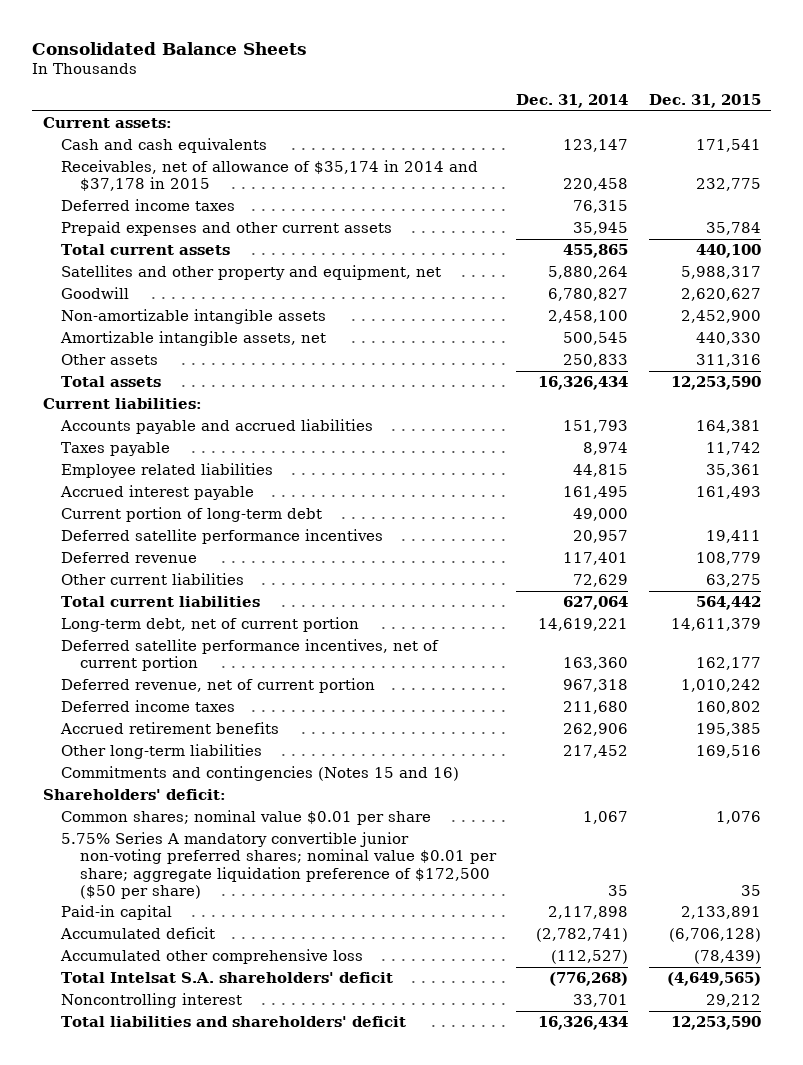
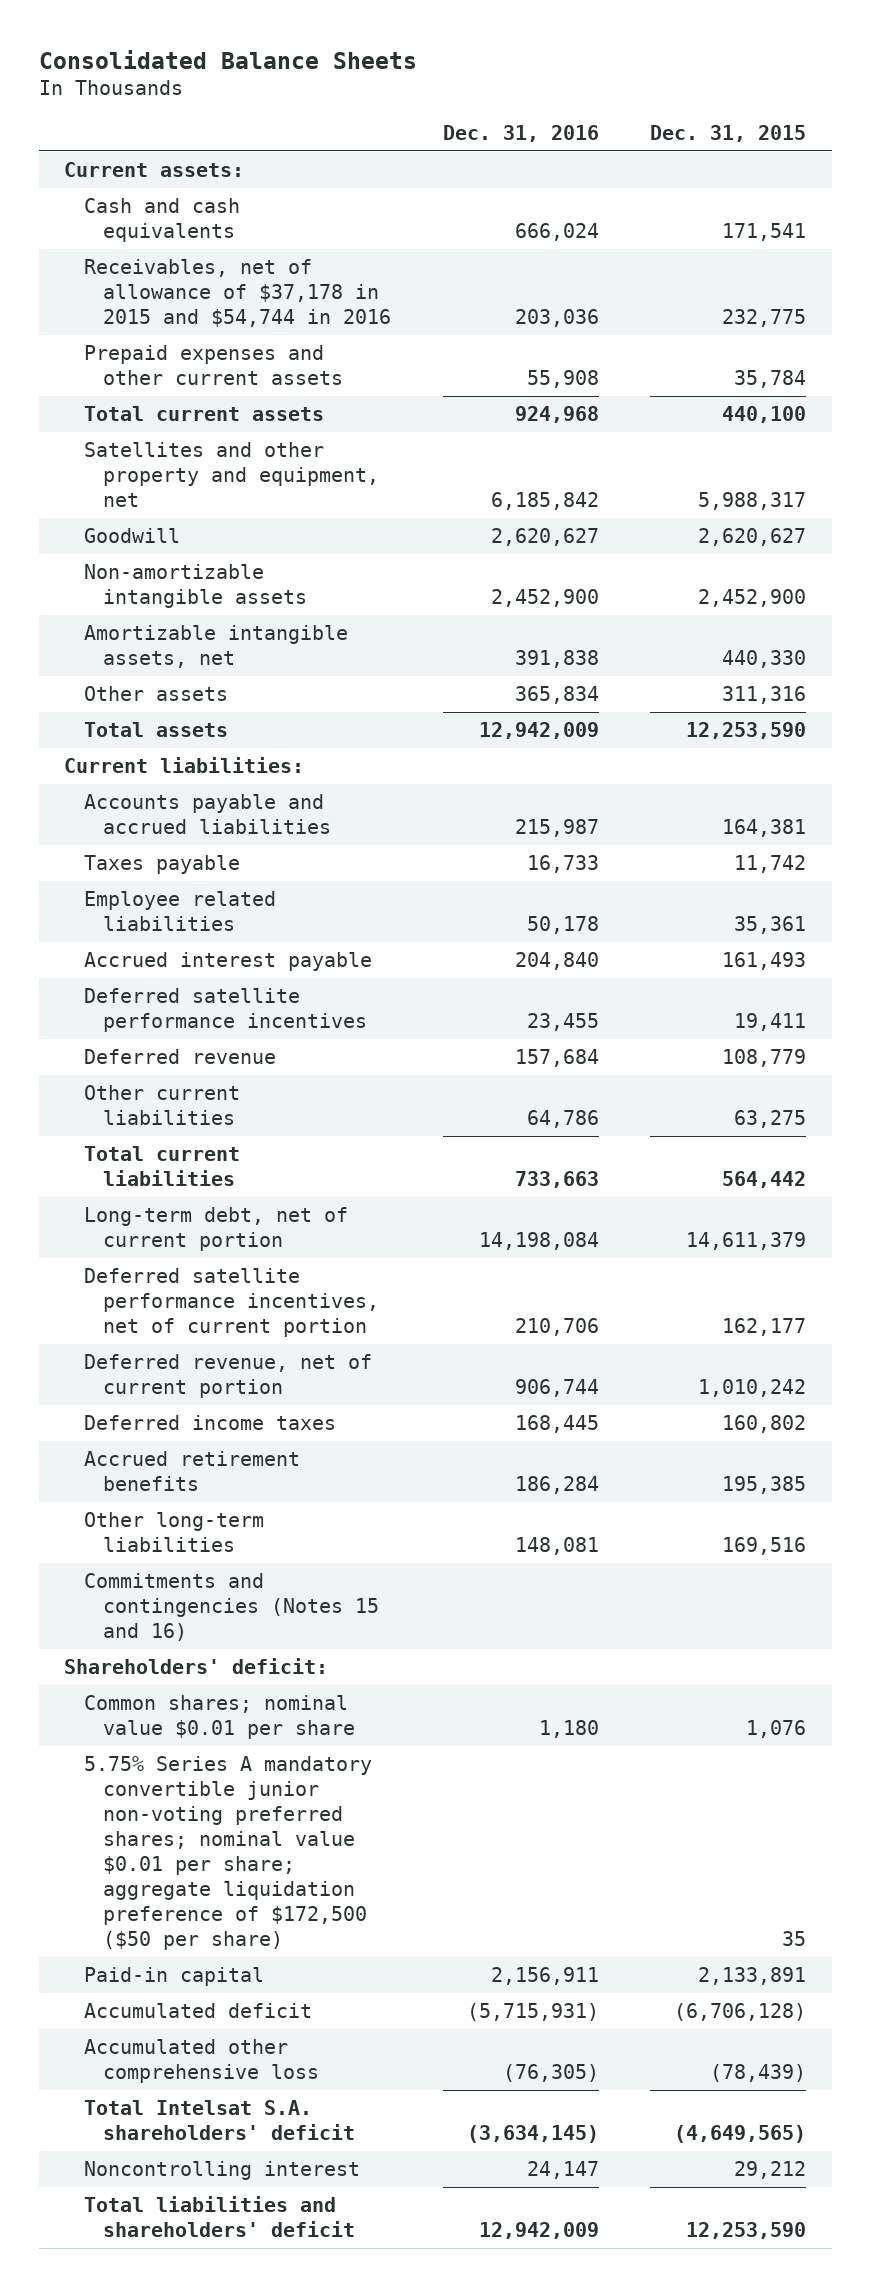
[516,94,629,109] Dec. 31, 2014 -> none
none -> [442,124,599,142] Dec. 31, 2016
[61,199,236,212] Deferred income taxes -> none
[61,160,479,192] Receivables, net of allowance of $35,174 in 2014 and $37,178 in 2015 -> [83,259,392,328] Receivables, net of allowance of $37,178 in 2015 and $54,744 in 2016
[61,507,323,523] Current portion of long-term debt -> none

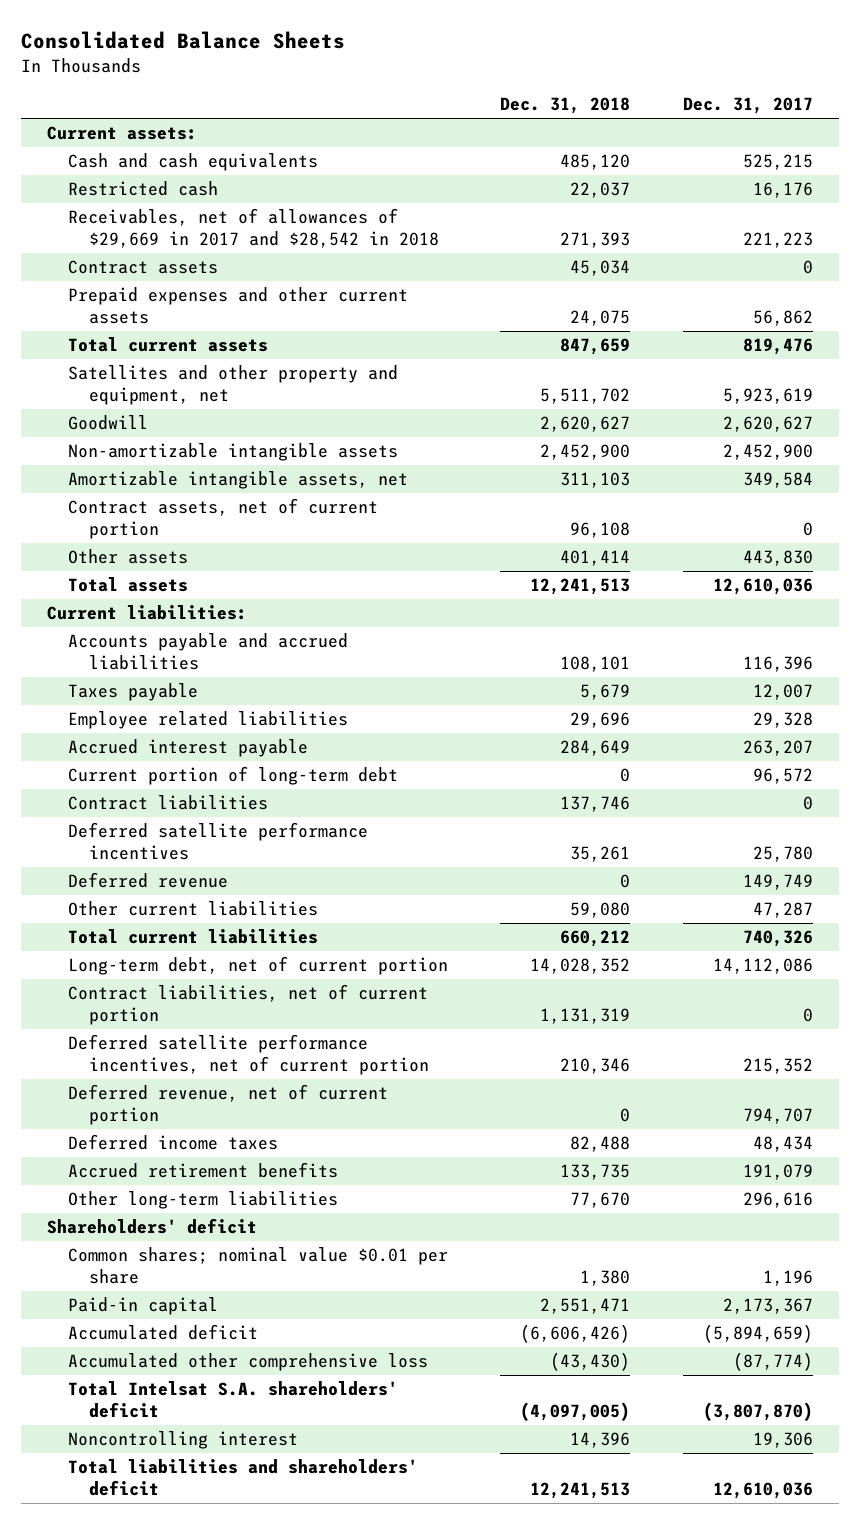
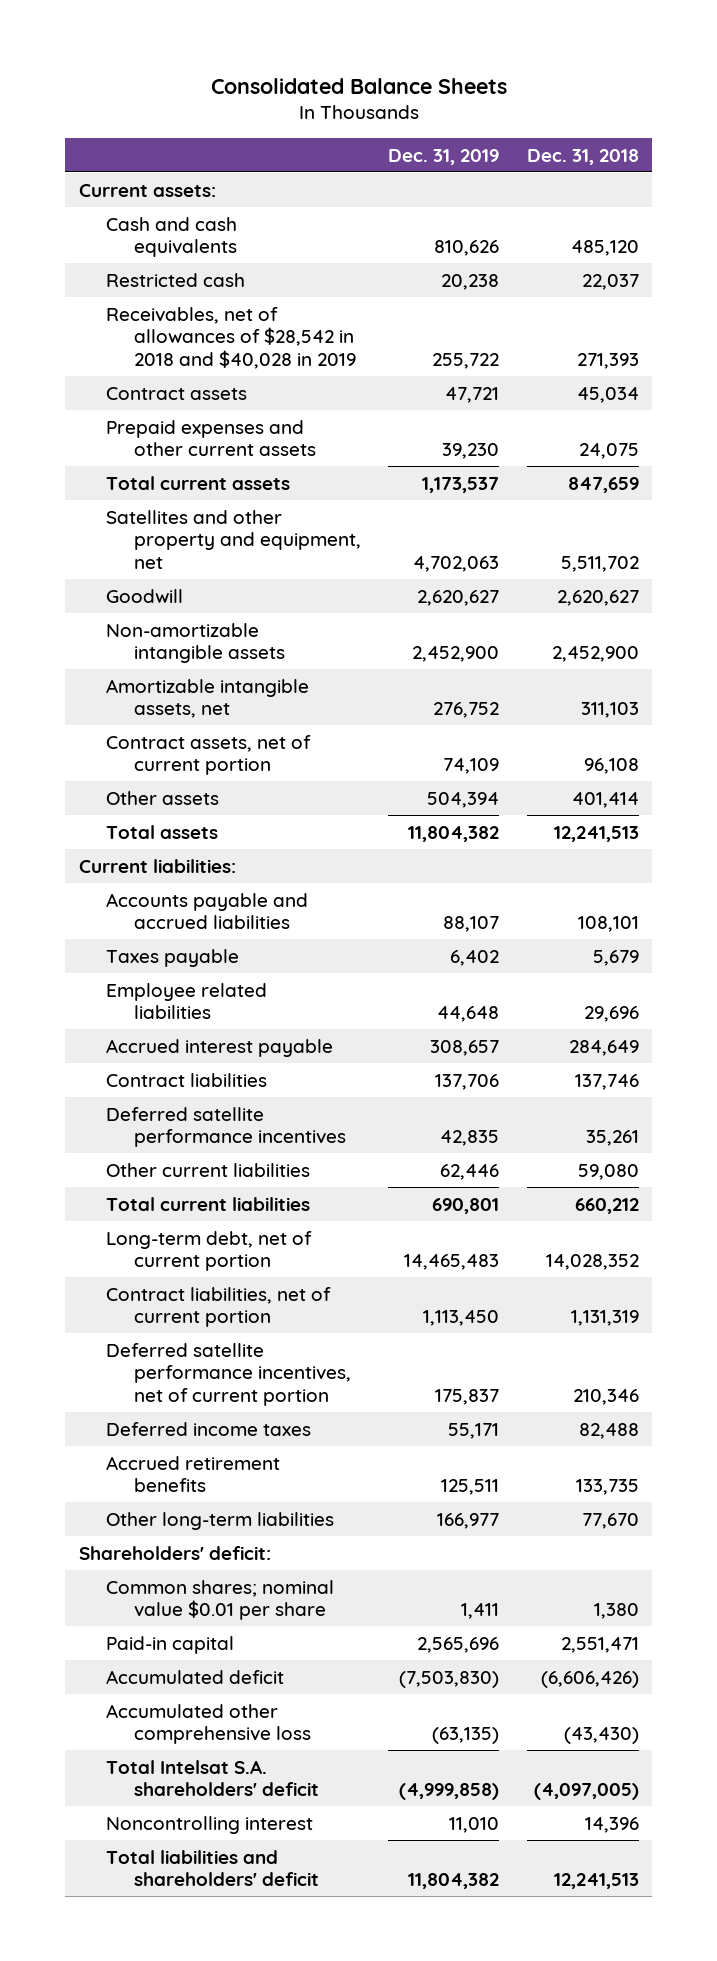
[682,97,813,115] Dec. 31, 2017 -> none
none -> [388,148,500,165] Dec. 31, 2019
[68,208,440,248] Receivables, net of allowances of $29,669 in 2017 and $28,542 in 2018 -> [106,306,356,369] Receivables, net of allowances of $28,542 in 2018 and $40,028 in 2019
[68,766,399,786] Current portion of long-term debt -> none
[68,872,229,889] Deferred revenue -> none
[68,1084,389,1125] Deferred revenue, net of current portion -> none
[46,1218,257,1235] Shareholders' deficit -> [78,1545,271,1560] Shareholders' deficit:

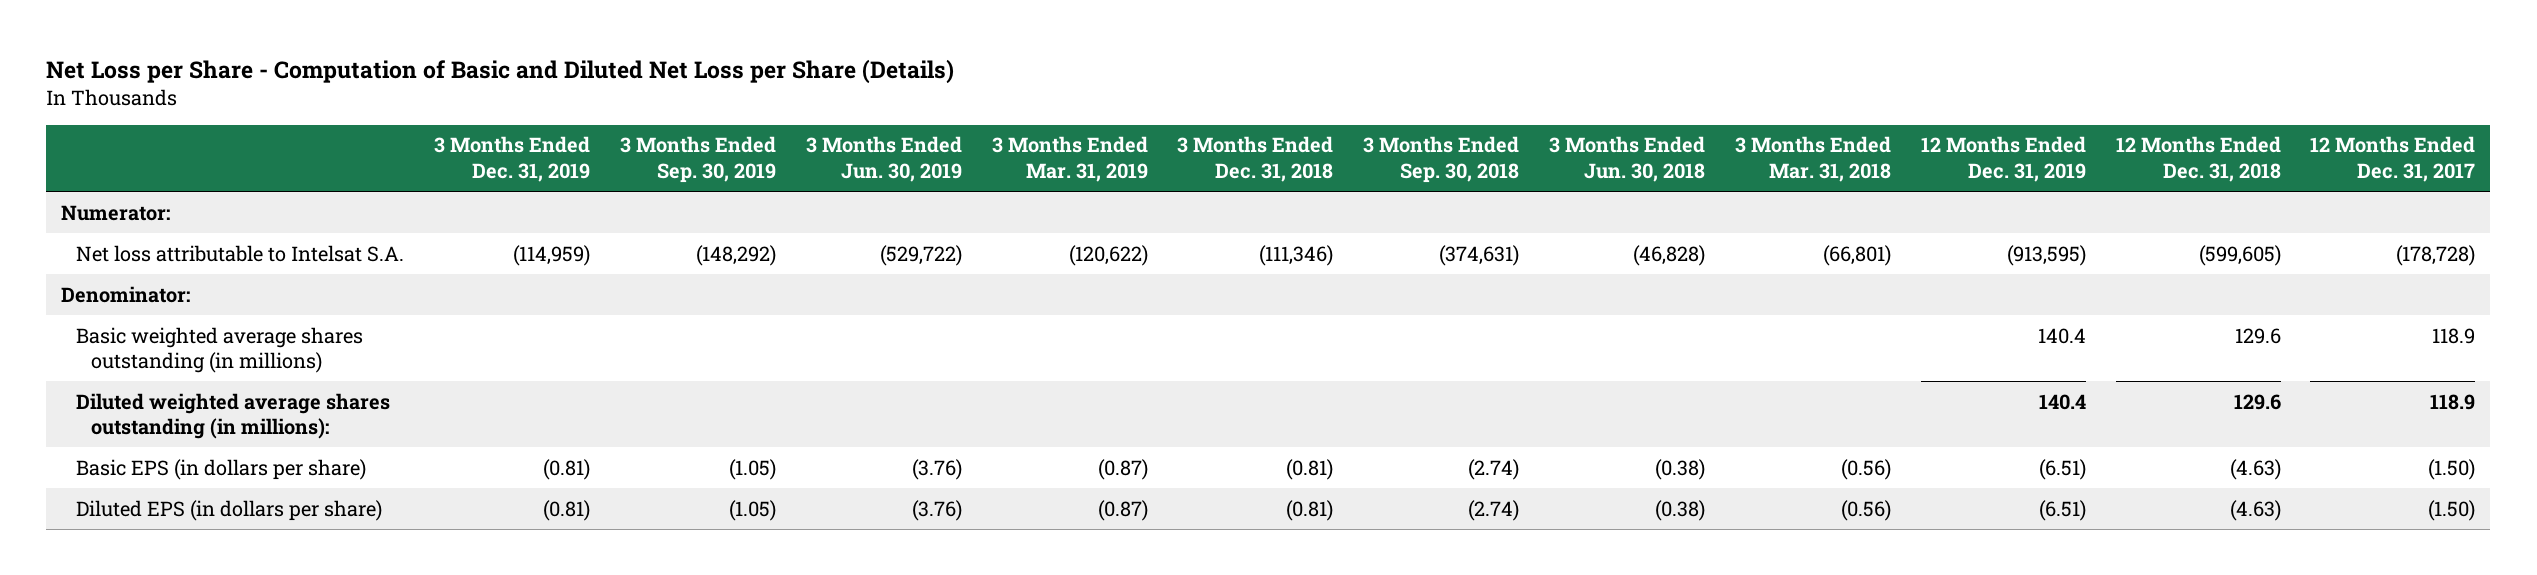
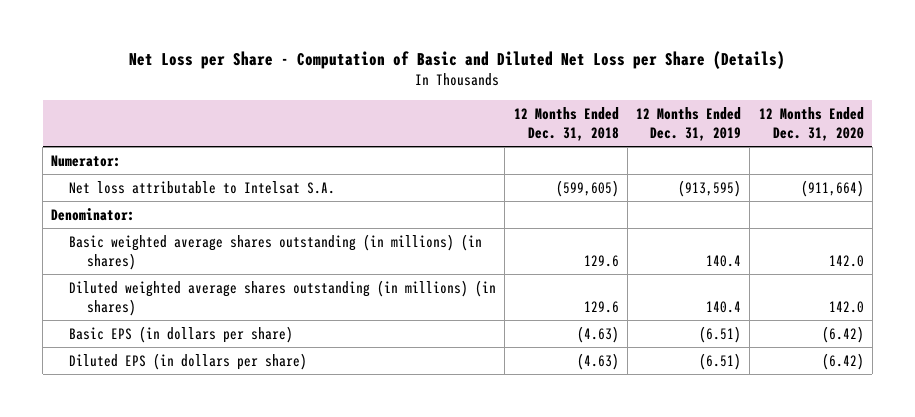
[434,136,591,182] 3 Months Ended Dec. 31, 2019 -> none
[619,136,776,183] 3 Months Ended Sep. 30, 2019 -> none
[805,136,962,182] 3 Months Ended Jun. 30, 2019 -> none
[991,136,1148,182] 3 Months Ended Mar. 31, 2019 -> none
[1177,136,1334,182] 3 Months Ended Dec. 31, 2018 -> none
[1363,136,1520,183] 3 Months Ended Sep. 30, 2018 -> none
[1549,136,1706,182] 3 Months Ended Jun. 30, 2018 -> none
[1734,136,1891,182] 3 Months Ended Mar. 31, 2018 -> none
[2310,136,2476,182] 12 Months Ended Dec. 31, 2017 -> none
none -> [758,107,864,141] 12 Months Ended Dec. 31, 2020
[76,326,364,374] Basic weighted average shares outstanding (in millions) -> [69,233,483,270] Basic weighted average shares outstanding (in millions) (in shares)
[76,392,391,440] Diluted weighted average shares outstanding (in millions): -> [69,279,497,316] Diluted weighted average shares outstanding (in millions) (in shares)

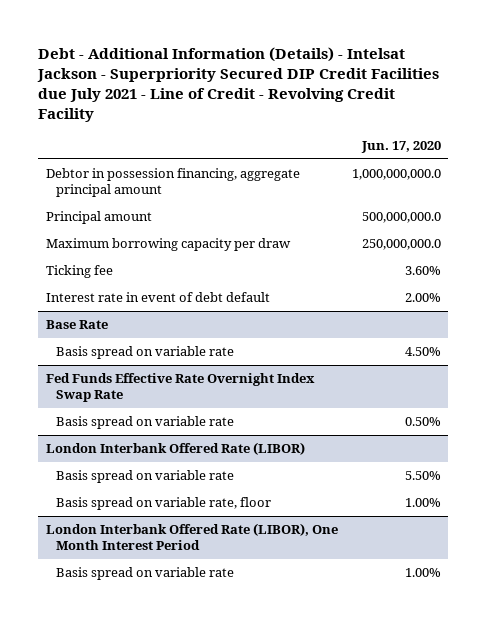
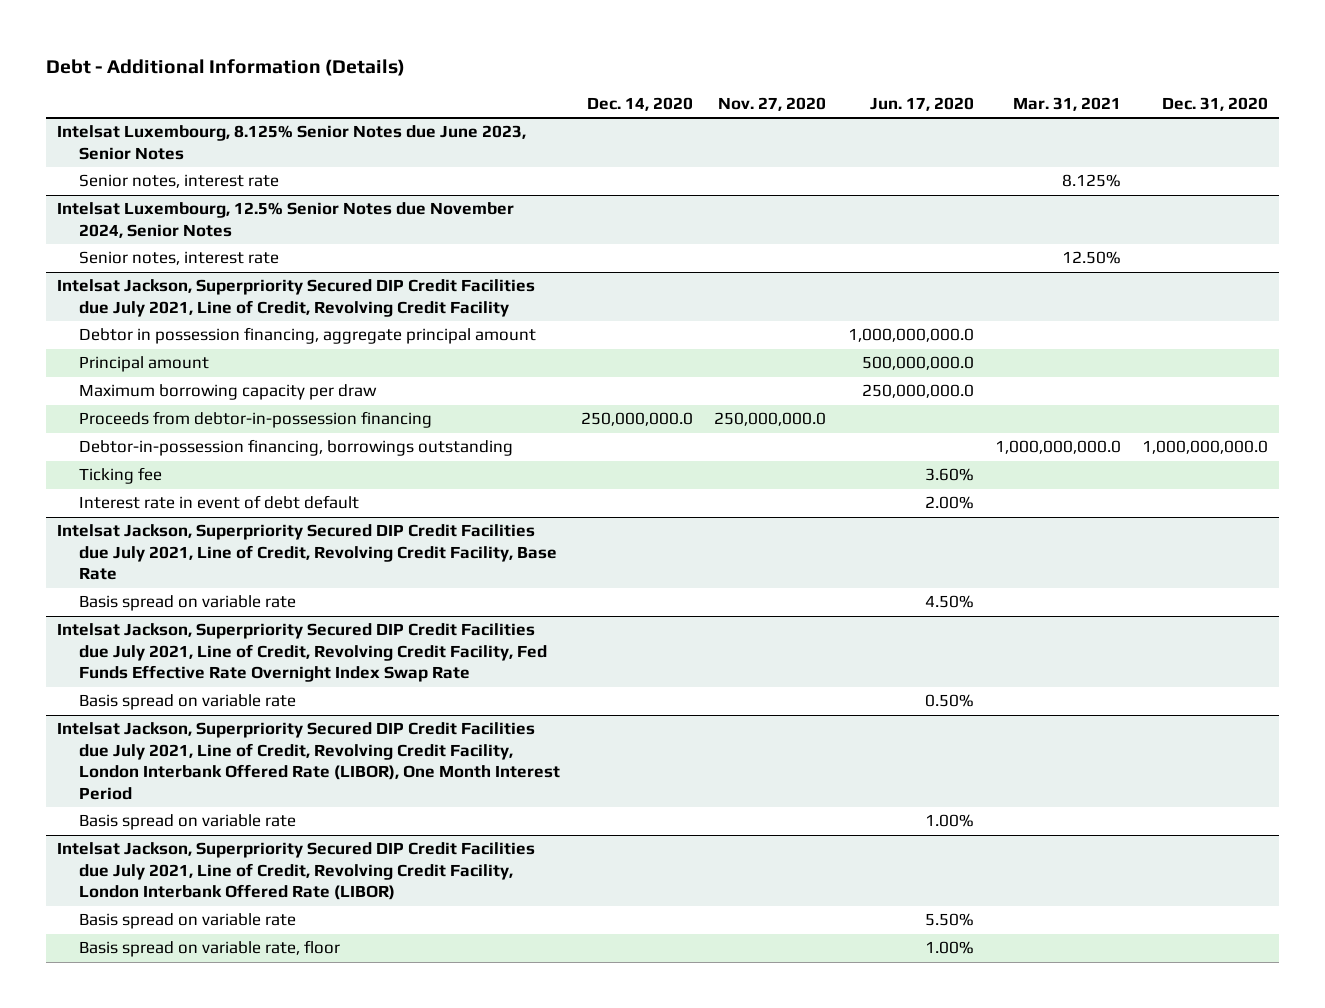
[37,46,440,123] Debt - Additional Information (Details) - Intelsat Jackson - Superpriority Secured DIP Credit Facilities due July 2021 - Line of Credit - Revolving Credit Facility -> [46,58,406,76] Debt - Additional Information (Details)
none -> [587,96,694,111] Dec. 14, 2020
none -> [718,96,827,111] Nov. 27, 2020
none -> [1012,96,1121,111] Mar. 31, 2021
none -> [1162,96,1269,111] Dec. 31, 2020
none -> [57,125,527,160] Intelsat Luxembourg, 8.125% Senior Notes due June 2023, Senior Notes
none -> [78,174,279,189] Senior notes, interest rate
none -> [57,202,515,238] Intelsat Luxembourg, 12.5% Senior Notes due November 2024, Senior Notes
none -> [78,251,279,266] Senior notes, interest rate
none -> [57,279,536,317] Intelsat Jackson, Superpriority Secured DIP Credit Facilities due July 2021, Line of Credit, Revolving Credit Facility
none -> [78,411,432,429] Proceeds from debtor-in-possession financing
none -> [78,439,513,457] Debtor-in-possession financing, borrowings outstanding
[45,319,108,329] Base Rate -> none
none -> [57,524,557,581] Intelsat Jackson, Superpriority Secured DIP Credit Facilities due July 2021, Line of Credit, Revolving Credit Facility, Base Rate
[45,372,315,403] Fed Funds Effective Rate Overnight Index Swap Rate -> none
none -> [57,623,547,683] Intelsat Jackson, Superpriority Secured DIP Credit Facilities due July 2021, Line of Credit, Revolving Credit Facility, Fed Funds Effective Rate Overnight Index Swap Rate
[45,441,305,455] London Interbank Offered Rate (LIBOR) -> none
none -> [57,722,560,800] Intelsat Jackson, Superpriority Secured DIP Credit Facilities due July 2021, Line of Credit, Revolving Credit Facility, London Interbank Offered Rate (LIBOR), One Month Interest Period
none -> [78,814,296,831] Basis spread on variable rate
none -> [57,842,536,901] Intelsat Jackson, Superpriority Secured DIP Credit Facilities due July 2021, Line of Credit, Revolving Credit Facility, London Interbank Offered Rate (LIBOR)
[45,522,338,551] London Interbank Offered Rate (LIBOR), One Month Interest Period -> none
[56,566,235,580] Basis spread on variable rate -> none

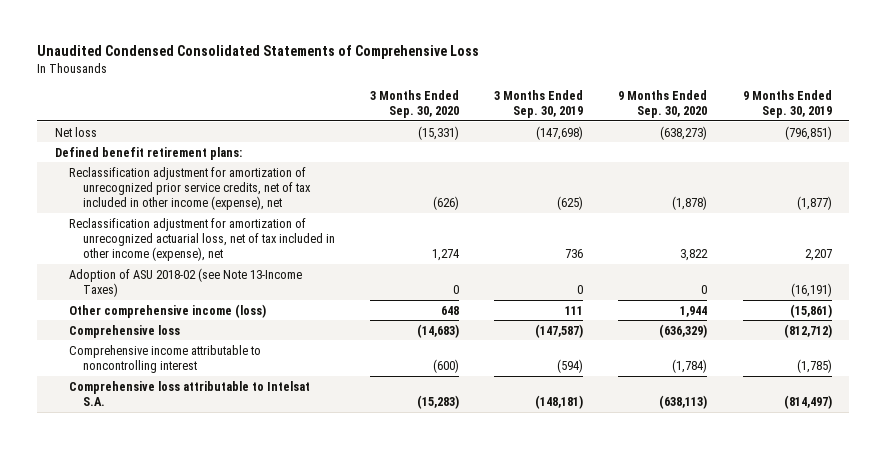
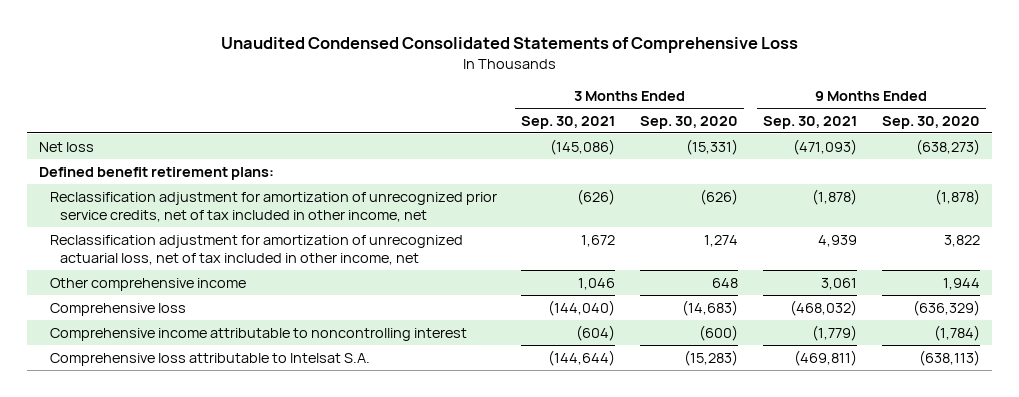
[494,89,584,118] 3 Months Ended Sep. 30, 2019 -> none
[742,89,832,118] 9 Months Ended Sep. 30, 2019 -> none
none -> [521,115,616,129] Sep. 30, 2021
none -> [762,115,857,129] Sep. 30, 2021
[68,267,302,297] Adoption of ASU 2018-02 (see Note 13-Income Taxes) -> none
[68,166,311,211] Reclassification adjustment for amortization of unrecognized prior service credits, net of tax included in other income (expense), net -> [49,191,497,222] Reclassification adjustment for amortization of unrecognized prior service credits, net of tax included in other income, net
[68,217,335,262] Reclassification adjustment for amortization of unrecognized actuarial loss, net of tax included in other income (expense), net -> [49,234,463,265] Reclassification adjustment for amortization of unrecognized actuarial loss, net of tax included in other income, net
[68,303,266,318] Other comprehensive income (loss) -> [49,277,246,291] Other comprehensive income

